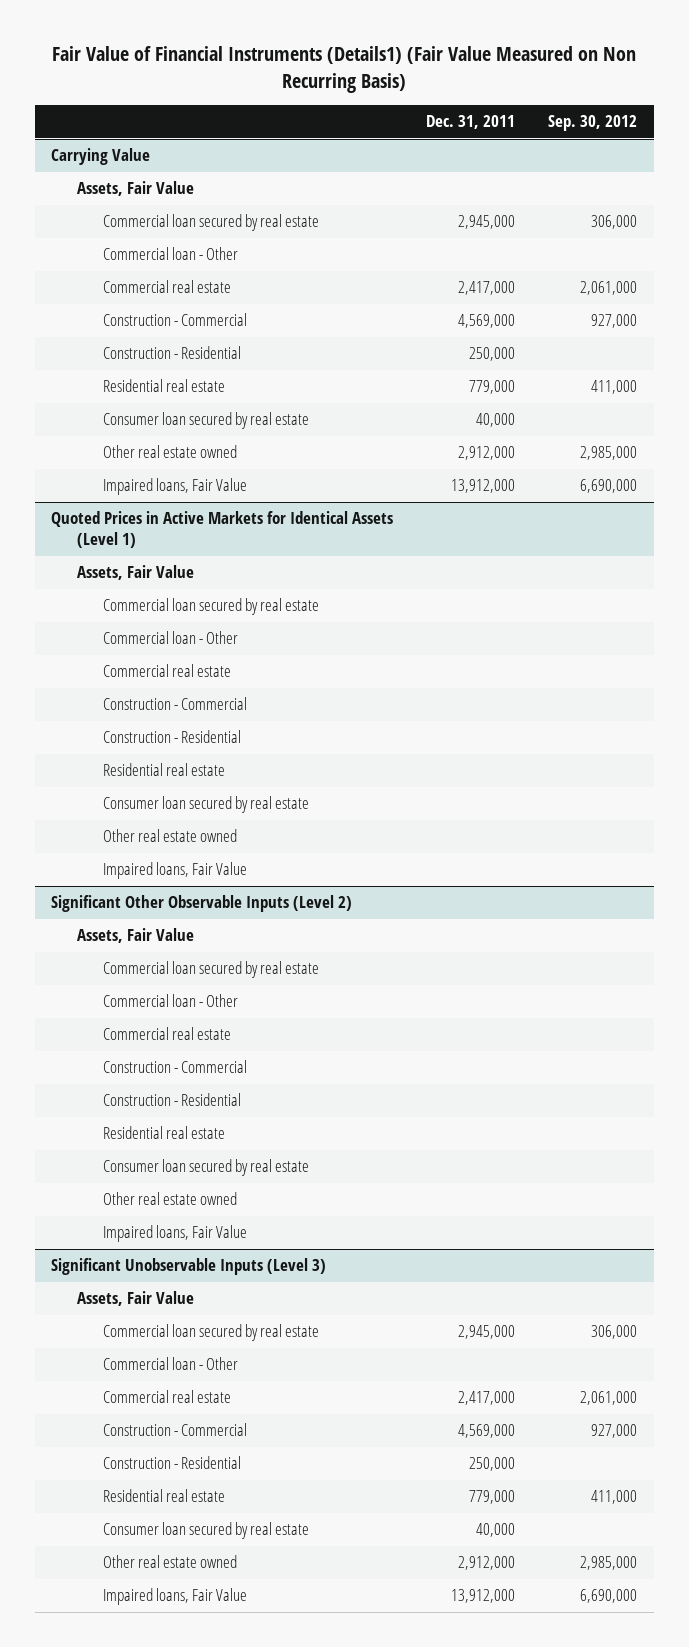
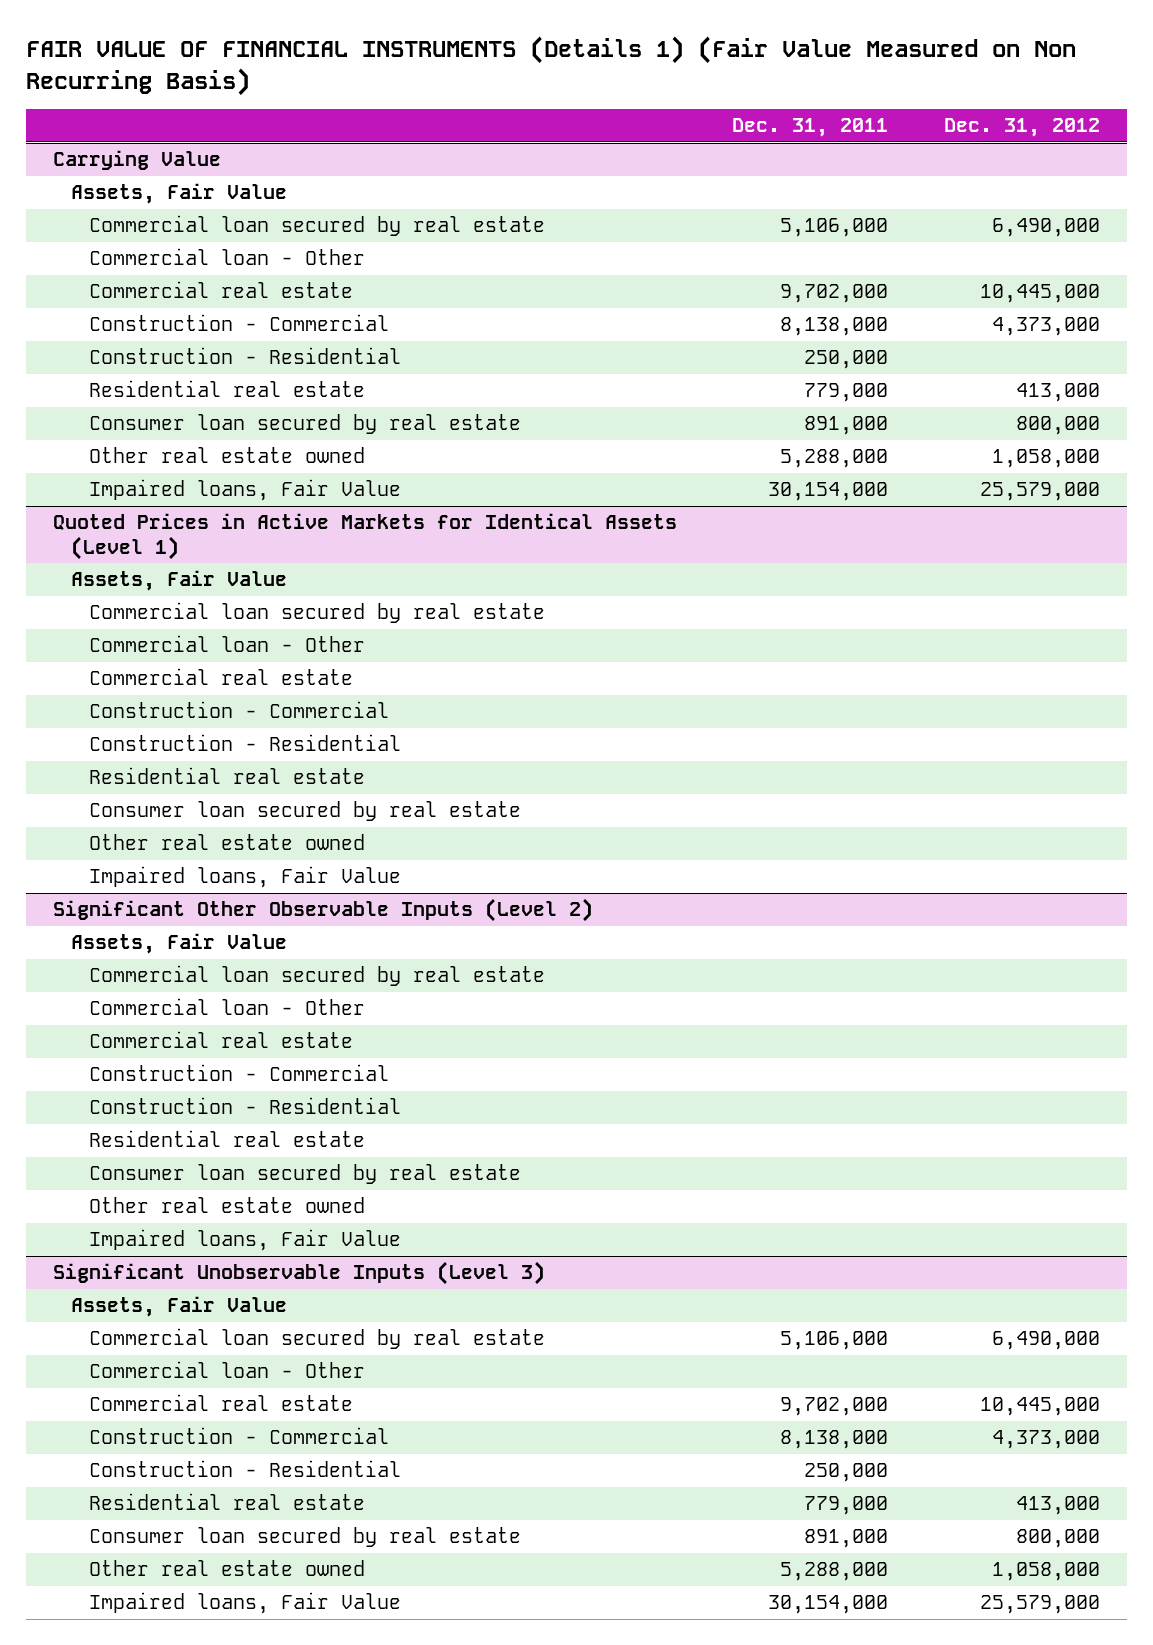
[52,46,637,93] Fair Value of Financial Instruments (Details1) (Fair Value Measured on Non Recurring Basis) -> [25,36,1076,96] FAIR VALUE OF FINANCIAL INSTRUMENTS (Details 1) (Fair Value Measured on Non Recurring Basis)
[548,115,638,132] Sep. 30, 2012 -> none
none -> [943,118,1100,138] Dec. 31, 2012
[458,215,516,230] 2,945,000 -> [780,218,889,238] 5,106,000
[458,281,516,296] 2,417,000 -> [780,284,889,304] 9,702,000
[458,314,516,329] 4,569,000 -> [780,317,889,337] 8,138,000
[476,413,516,428] 40,000 -> [804,416,889,436] 891,000
[458,446,516,461] 2,912,000 -> [780,449,889,469] 5,288,000
[451,479,516,494] 13,912,000 -> [768,482,889,502] 30,154,000
[458,1325,516,1340] 2,945,000 -> [780,1331,889,1351] 5,106,000
[458,1391,516,1406] 2,417,000 -> [780,1397,889,1417] 9,702,000
[458,1424,516,1439] 4,569,000 -> [780,1430,889,1450] 8,138,000
[476,1523,516,1538] 40,000 -> [804,1529,889,1549] 891,000
[458,1556,516,1571] 2,912,000 -> [780,1562,889,1582] 5,288,000
[451,1589,516,1604] 13,912,000 -> [768,1595,889,1615] 30,154,000

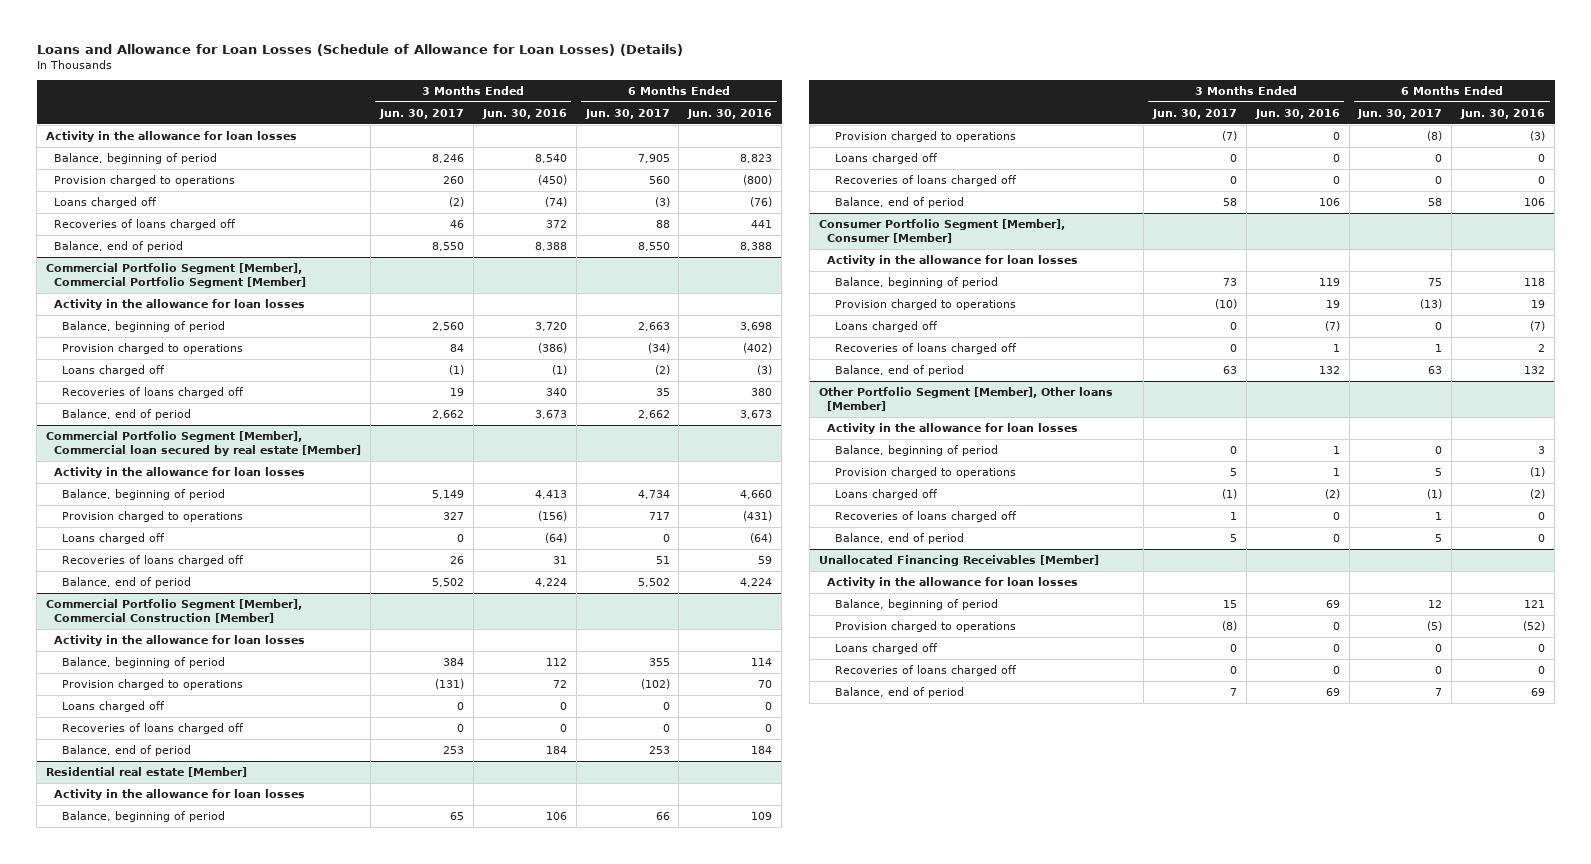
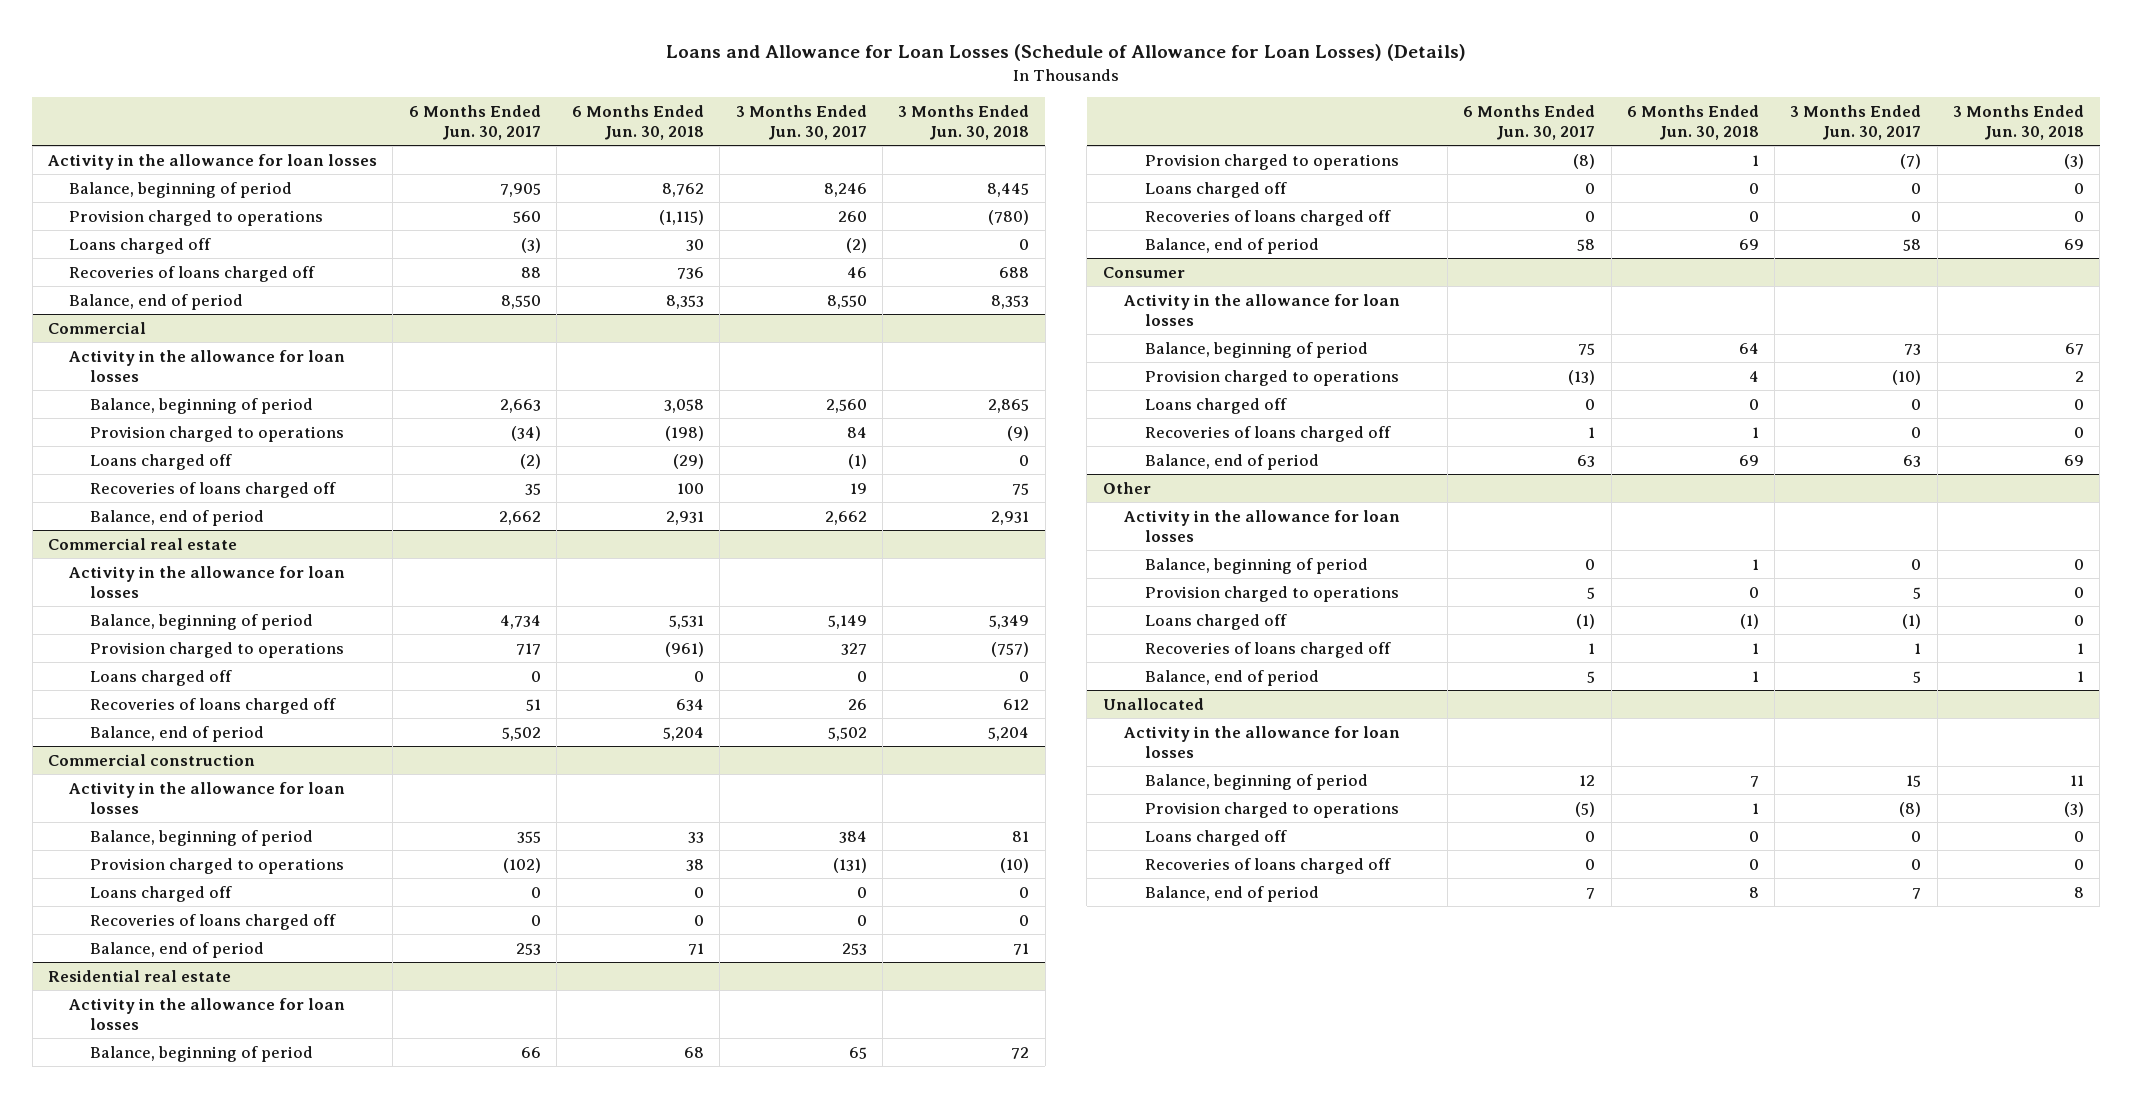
[481,108,567,119] Jun. 30, 2016 -> none
[687,108,773,119] Jun. 30, 2016 -> none
none -> [572,104,705,141] 6 Months Ended Jun. 30, 2018
none -> [898,104,1030,141] 3 Months Ended Jun. 30, 2018
[45,263,306,288] Commercial Portfolio Segment [Member], Commercial Portfolio Segment [Member] -> none
none -> [47,321,146,334] Commercial
[45,431,361,456] Commercial Portfolio Segment [Member], Commercial loan secured by real estate [Member] -> none
none -> [47,537,237,550] Commercial real estate
[45,599,302,623] Commercial Portfolio Segment [Member], Commercial Construction [Member] -> none
none -> [47,753,255,766] Commercial construction
[45,767,247,778] Residential real estate [Member] -> [47,969,231,982] Residential real estate
[818,219,1065,243] Consumer Portfolio Segment [Member], Consumer [Member] -> none
none -> [1102,266,1185,278] Consumer
[818,387,1113,411] Other Portfolio Segment [Member], Other loans [Member] -> none
none -> [1102,481,1151,494] Other
[818,555,1099,567] Unallocated Financing Receivables [Member] -> [1102,697,1204,710] Unallocated

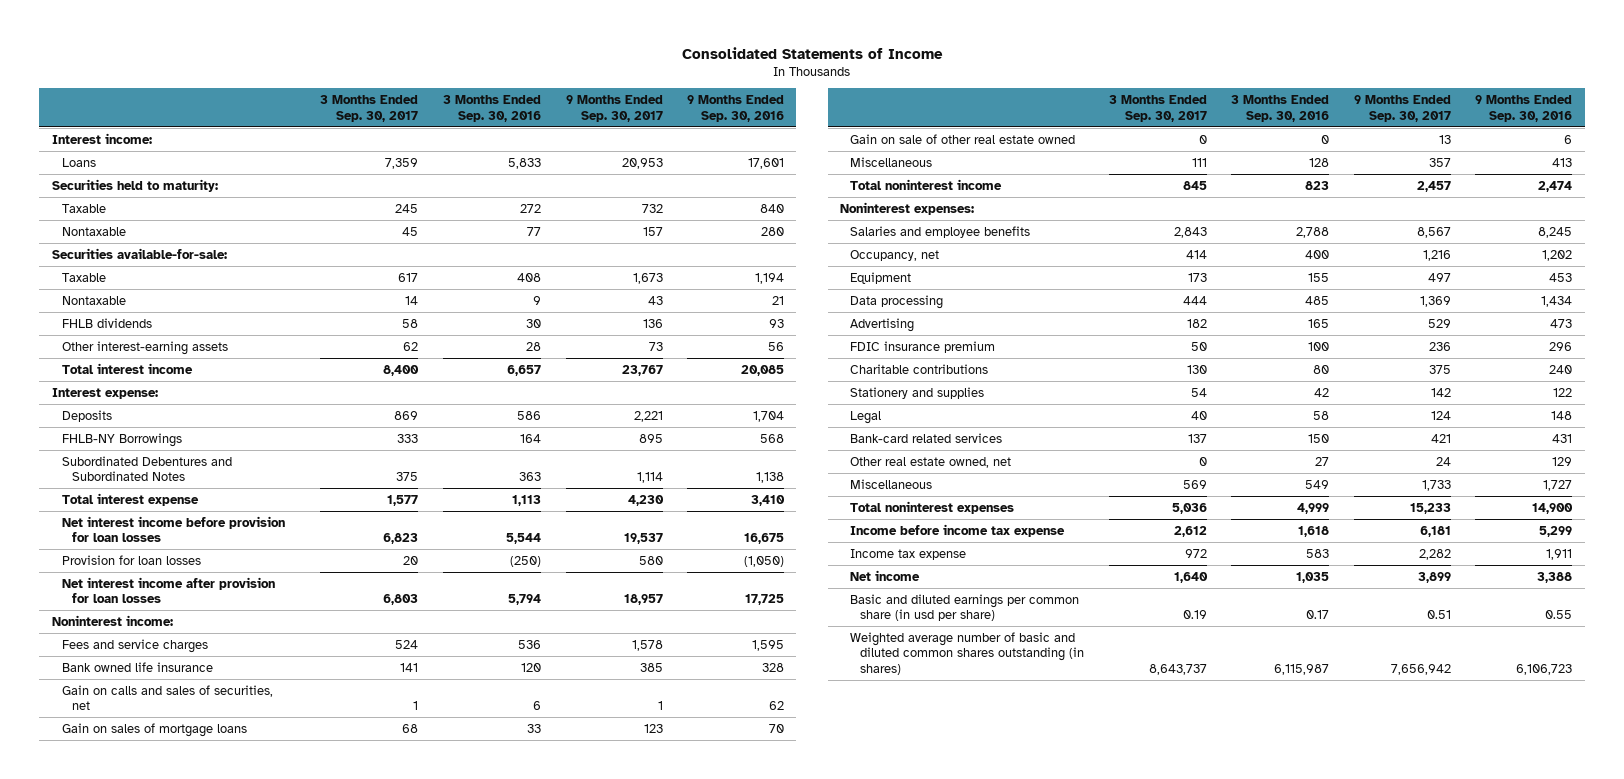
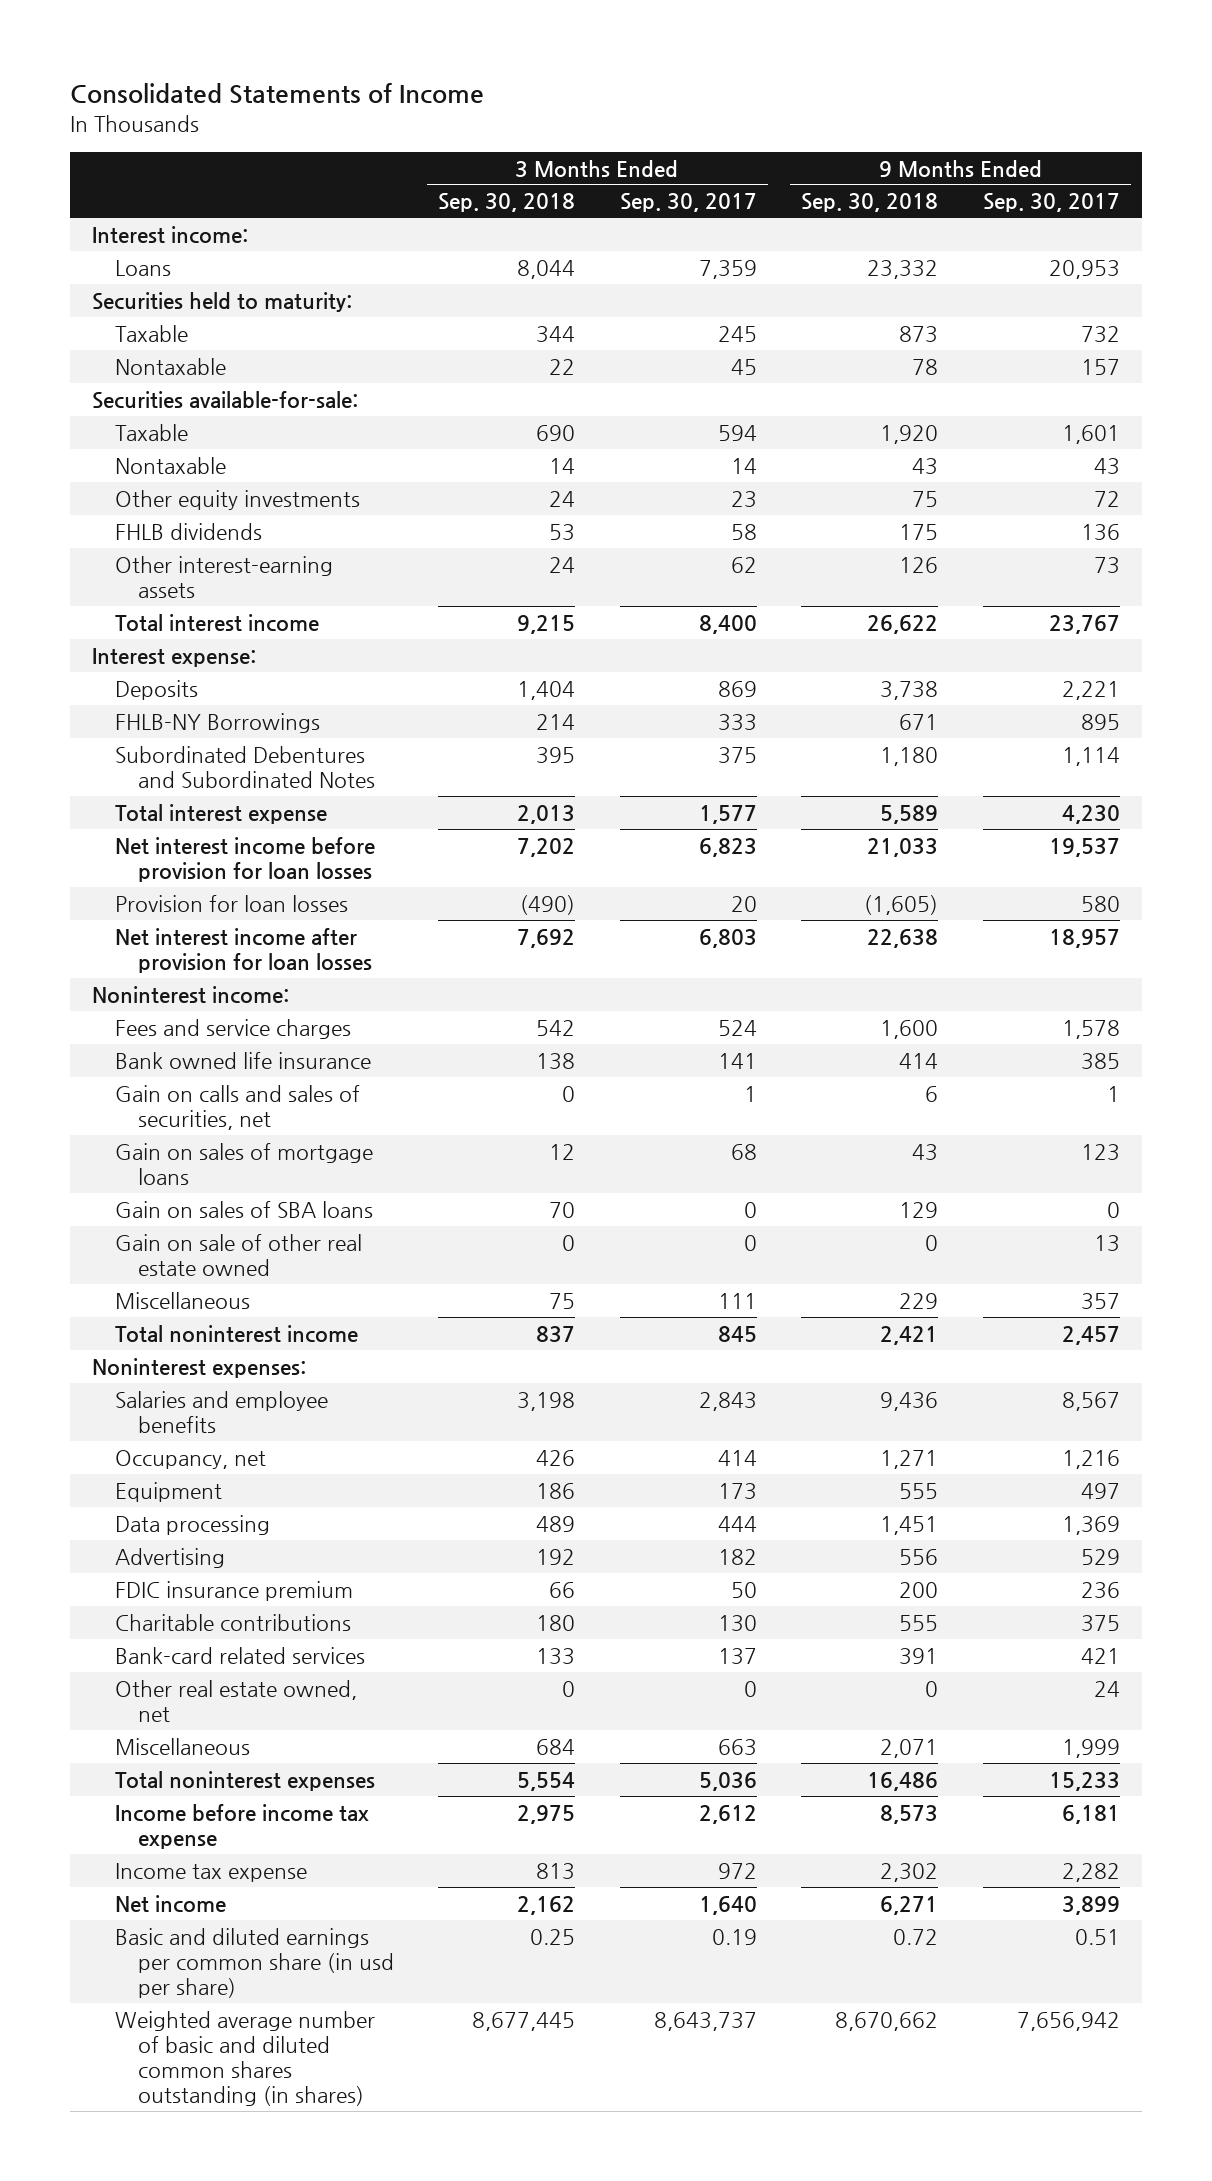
[442,94,541,122] 3 Months Ended Sep. 30, 2016 -> none
[687,94,785,122] 9 Months Ended Sep. 30, 2016 -> none
none -> [438,193,576,213] Sep. 30, 2018
none -> [801,193,939,213] Sep. 30, 2018
[398,272,419,282] 617 -> [717,424,757,441] 594
[632,272,663,284] 1,673 -> [1061,424,1120,444] 1,601
none -> [114,489,360,510] Other equity investments
none -> [114,1200,373,1218] Gain on sales of SBA loans
[850,386,985,399] Stationery and supplies -> none
[850,410,882,424] Legal -> none
[1182,479,1207,489] 569 -> [717,1738,757,1756] 663
[1421,479,1451,491] 1,733 -> [1061,1738,1120,1758] 1,999

